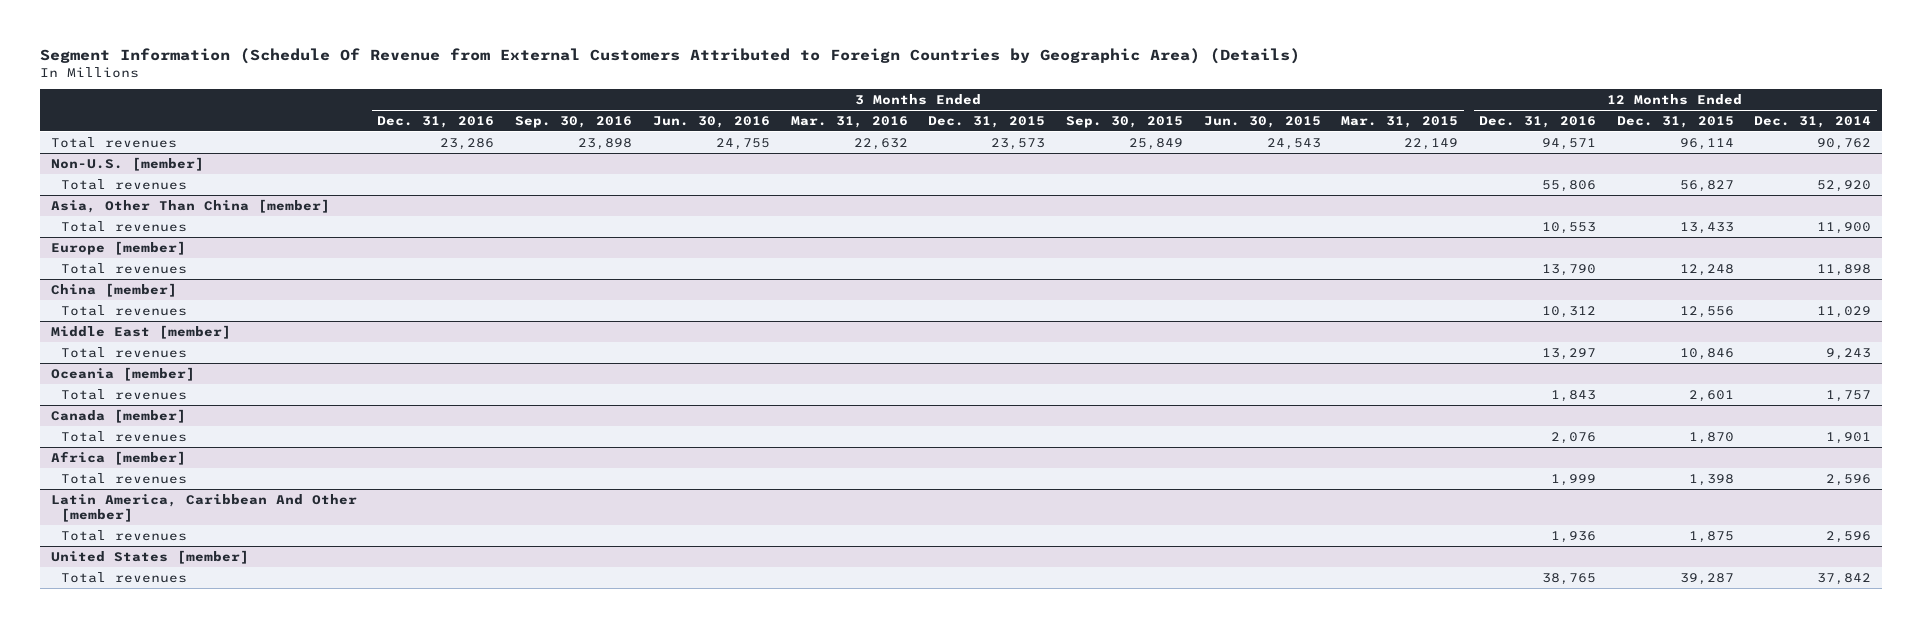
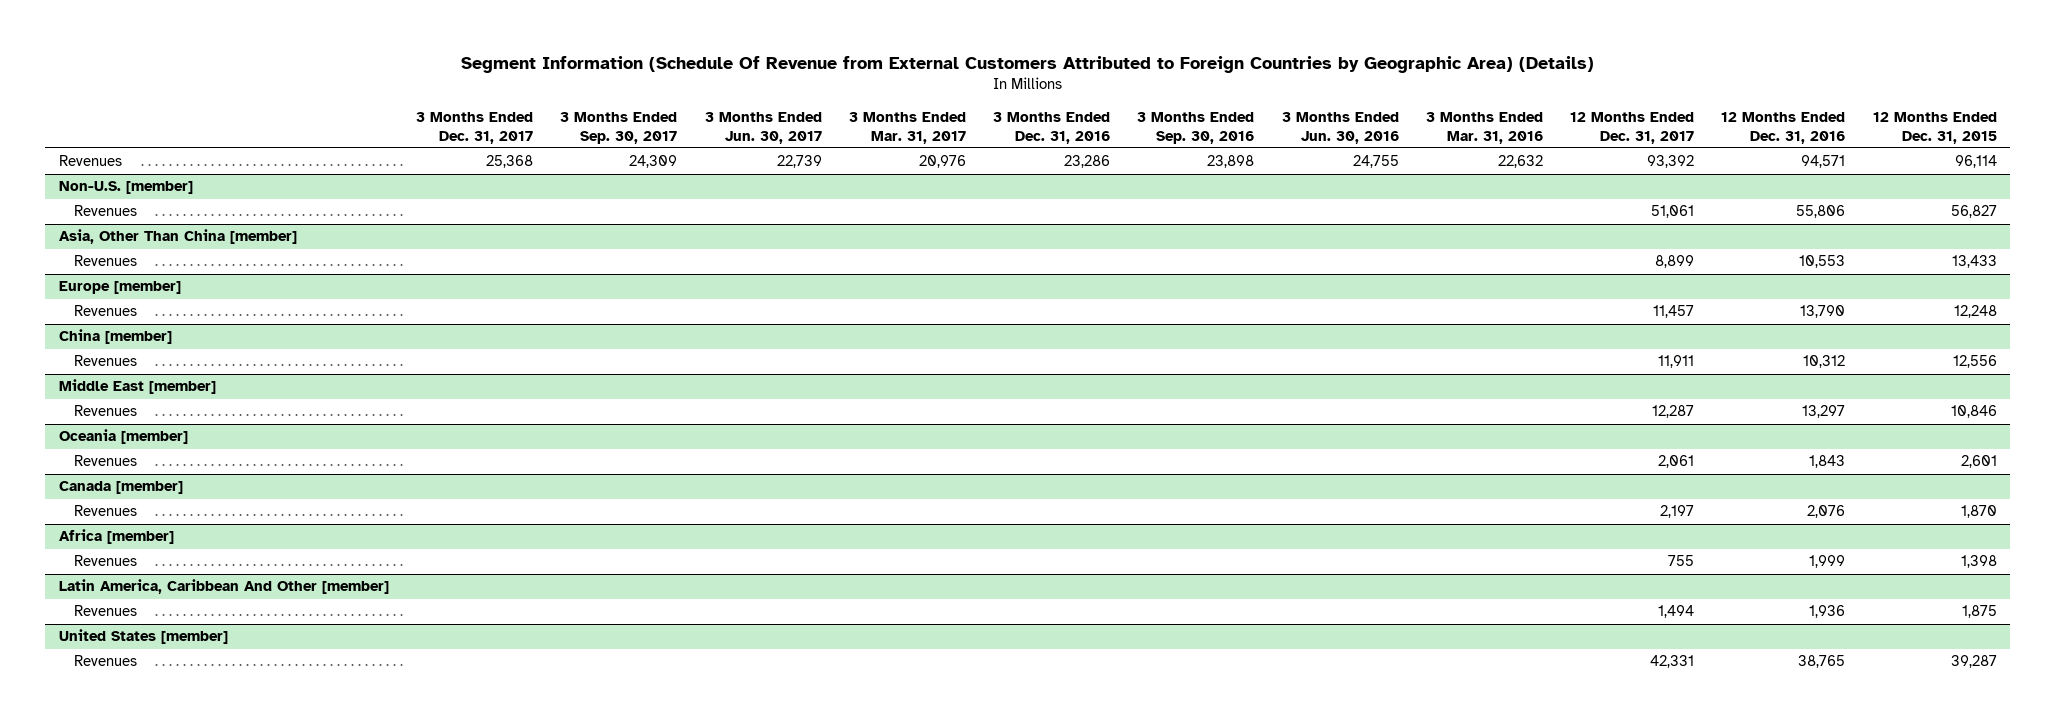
[928,115,1046,128] Dec. 31, 2015 -> none
[1065,115,1183,128] Sep. 30, 2015 -> none
[1203,115,1321,128] Jun. 30, 2015 -> none
[1341,115,1459,128] Mar. 31, 2015 -> none
[1754,115,1872,128] Dec. 31, 2014 -> none
none -> [416,111,534,144] 3 Months Ended Dec. 31, 2017
none -> [560,111,678,144] 3 Months Ended Sep. 30, 2017
none -> [704,111,822,144] 3 Months Ended Jun. 30, 2017
none -> [848,111,966,144] 3 Months Ended Mar. 31, 2017
none -> [1570,111,1695,144] 12 Months Ended Dec. 31, 2017
[50,136,177,148] Total revenues -> [58,155,122,167] Revenues
[60,178,187,190] Total revenues -> [73,205,137,217] Revenues
[60,220,187,232] Total revenues -> [73,255,137,267] Revenues
[60,262,187,274] Total revenues -> [73,305,137,317] Revenues
[60,304,187,316] Total revenues -> [73,355,137,367] Revenues
[60,346,187,358] Total revenues -> [73,405,137,417] Revenues
[60,388,187,400] Total revenues -> [73,455,137,467] Revenues
[60,430,187,442] Total revenues -> [73,505,137,517] Revenues
[60,472,187,484] Total revenues -> [73,555,137,567] Revenues
[60,529,187,541] Total revenues -> [73,605,137,617] Revenues
[60,571,187,583] Total revenues -> [73,655,137,667] Revenues

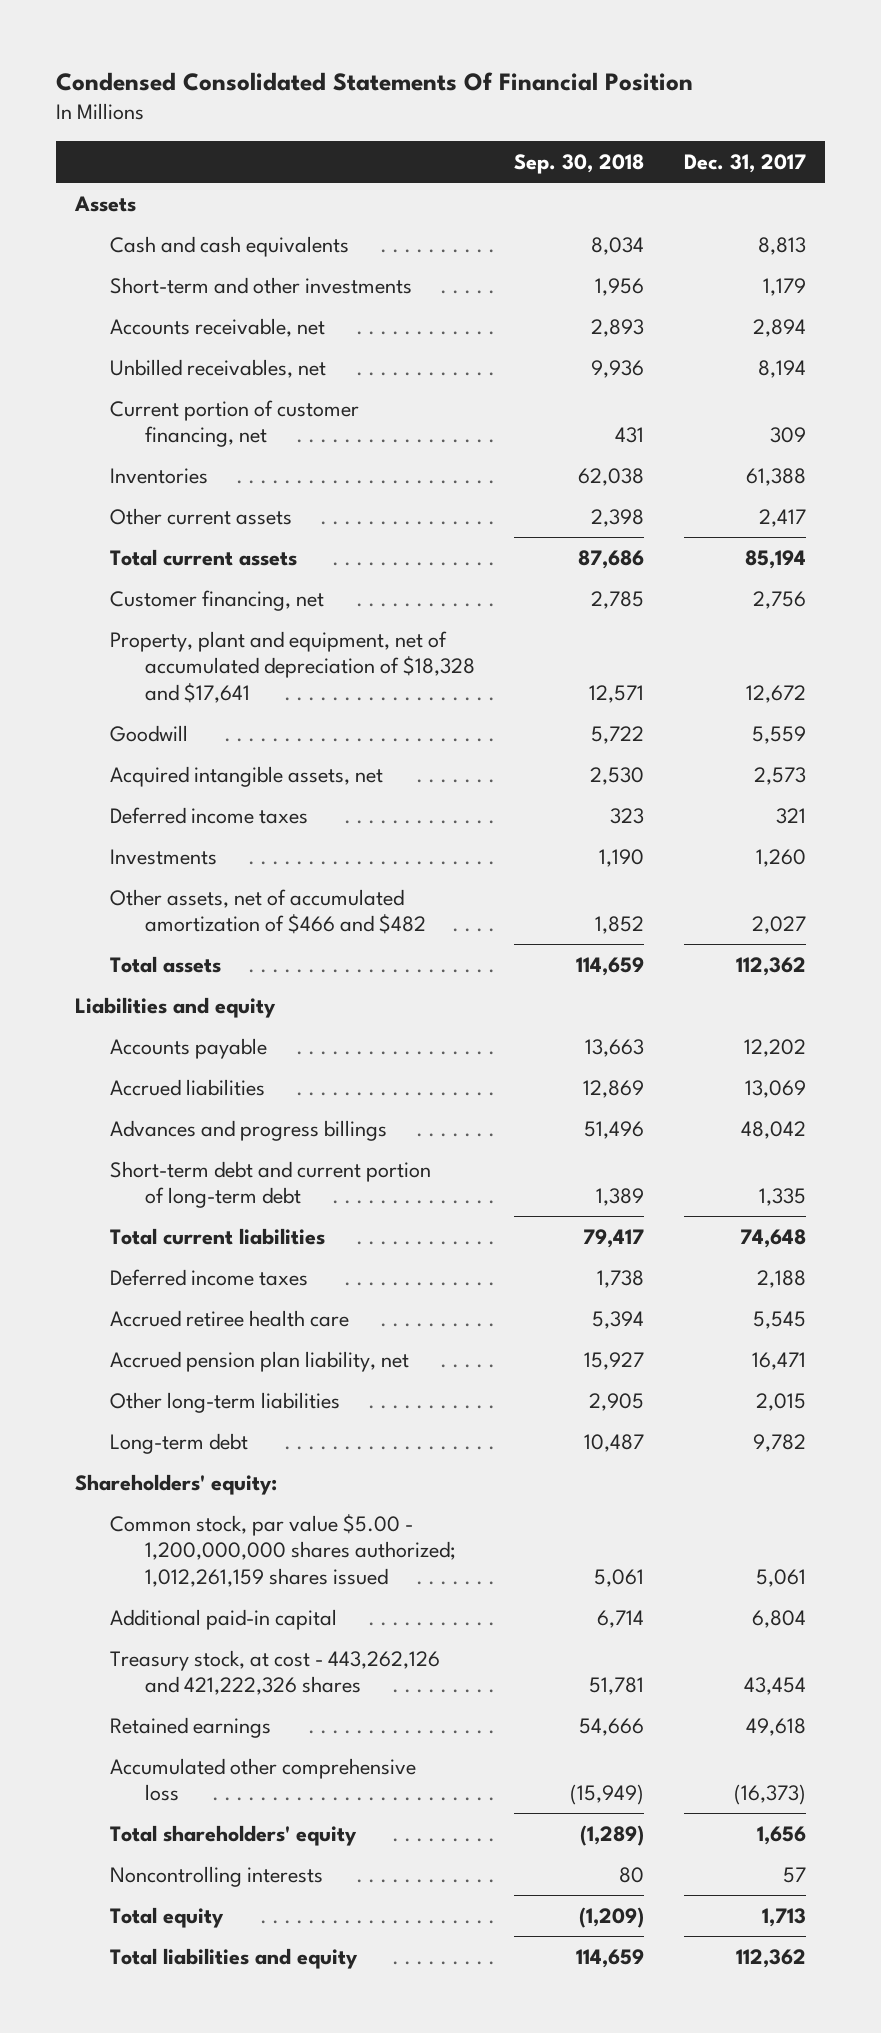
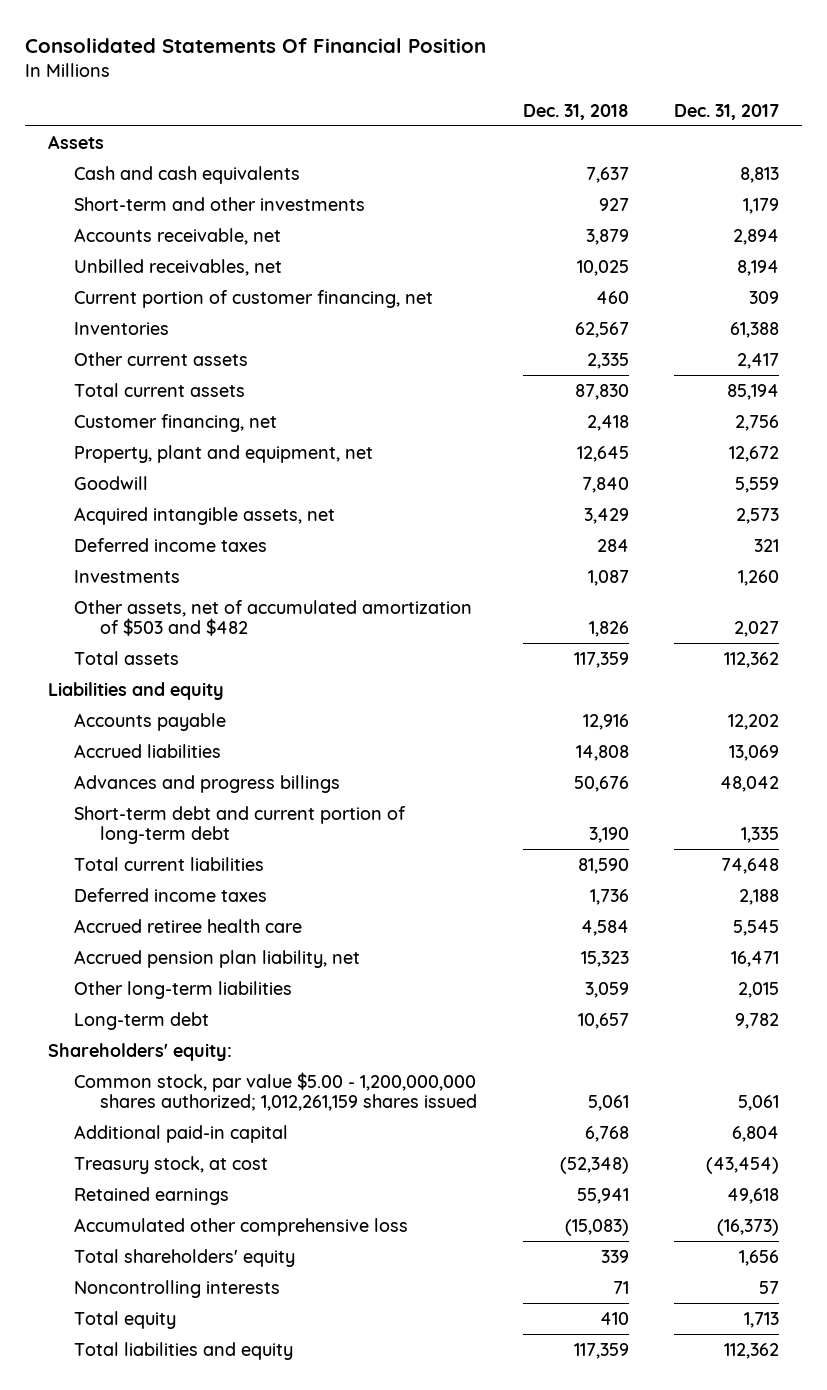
[55,71,693,91] Condensed Consolidated Statements Of Financial Position -> [25,38,487,54] Consolidated Statements Of Financial Position
[514,153,645,174] Sep. 30, 2018 -> none
none -> [522,103,629,120] Dec. 31, 2018
[110,630,475,703] Property, plant and equipment, net of accumulated depreciation of $18,328 and $17,641 -> [74,444,374,463] Property, plant and equipment, net
[110,888,426,935] Other assets, net of accumulated amortization of $466 and $482 -> [74,599,473,637] Other assets, net of accumulated amortization of $503 and $482
[110,1649,441,1696] Treasury stock, at cost - 443,262,126 and 421,222,326 shares -> [74,1155,269,1174] Treasury stock, at cost
[743,1677,806,1696] 43,454 -> [706,1156,780,1174] (43,454)

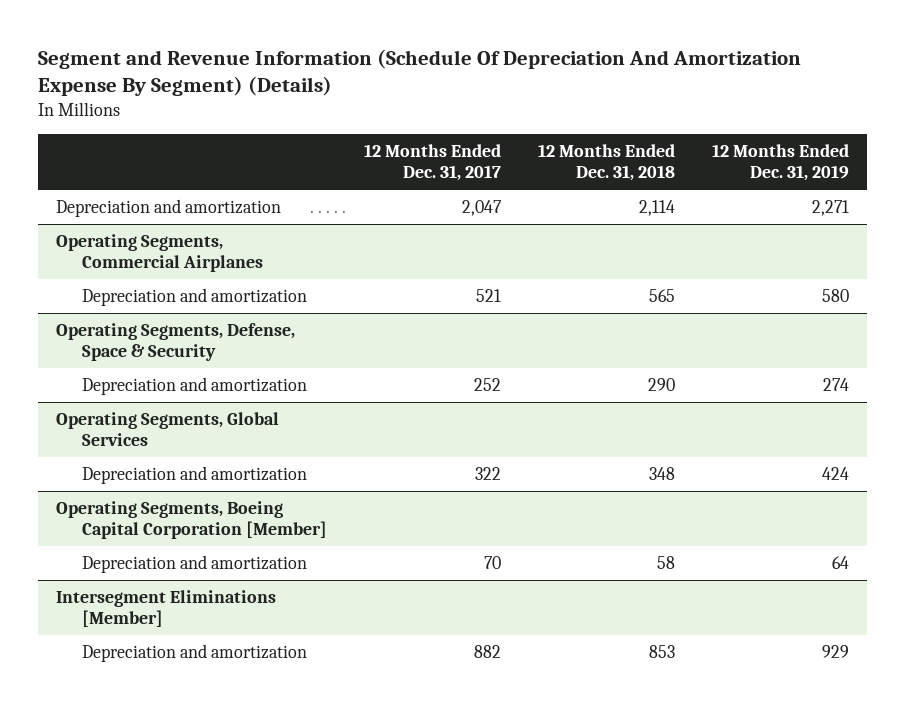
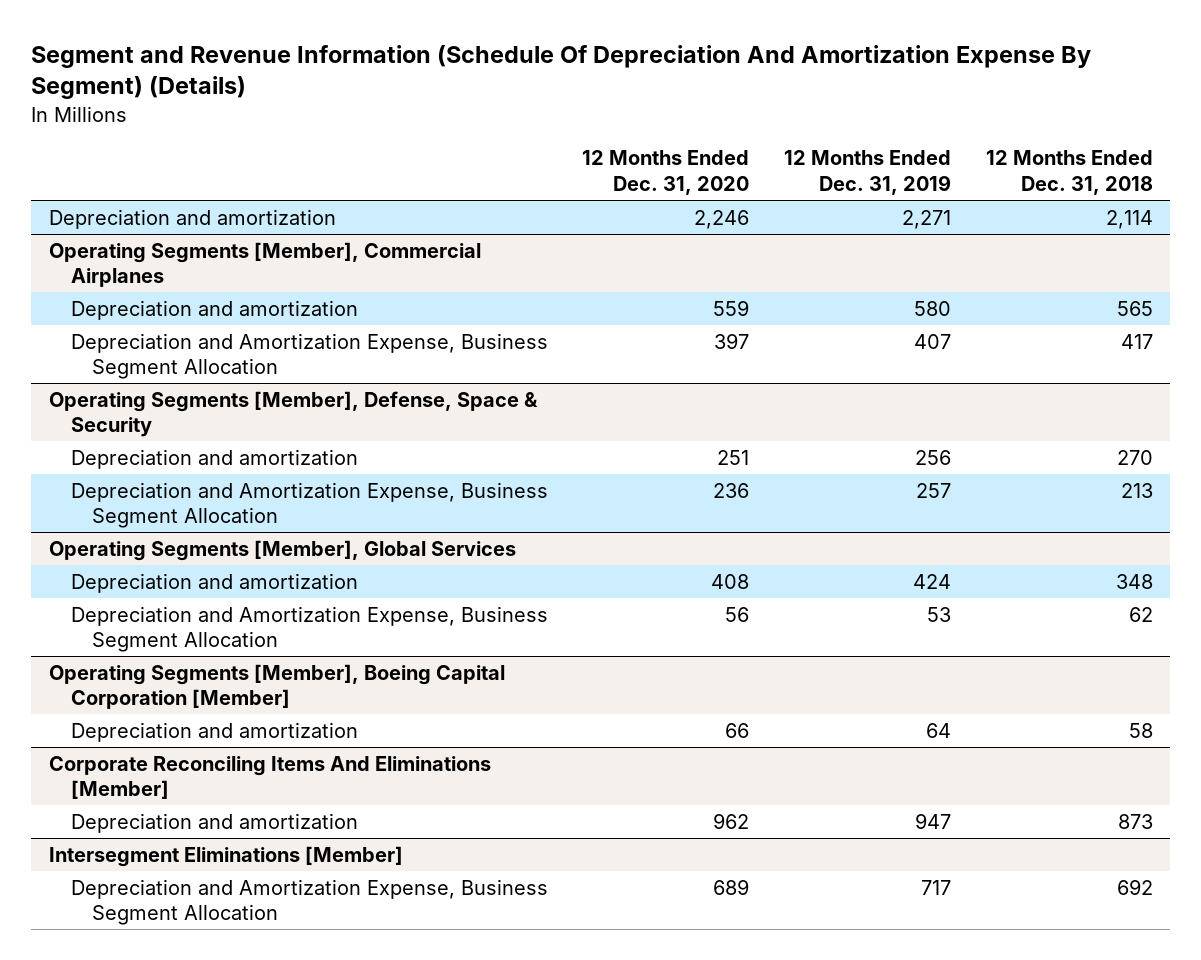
[364,143,502,182] 12 Months Ended Dec. 31, 2017 -> none
none -> [582,150,750,196] 12 Months Ended Dec. 31, 2020
[55,233,264,273] Operating Segments, Commercial Airplanes -> [48,241,481,288] Operating Segments [Member], Commercial Airplanes
none -> [70,332,548,380] Depreciation and Amortization Expense, Business Segment Allocation
[55,322,295,362] Operating Segments, Defense, Space & Security -> [48,390,538,438] Operating Segments [Member], Defense, Space & Security
[647,377,675,391] 290 -> [1116,449,1153,465] 270
[822,377,849,391] 274 -> [914,449,951,465] 256
none -> [70,481,548,529] Depreciation and Amortization Expense, Business Segment Allocation
[55,411,279,447] Operating Segments, Global Services -> [48,539,516,561] Operating Segments [Member], Global Services
none -> [70,605,548,653] Depreciation and Amortization Expense, Business Segment Allocation
[55,500,328,540] Operating Segments, Boeing Capital Corporation [Member] -> [48,663,505,710] Operating Segments [Member], Boeing Capital Corporation [Member]
none -> [48,755,491,800] Corporate Reconciling Items And Eliminations [Member]
none -> [70,812,358,833] Depreciation and amortization
[82,643,308,662] Depreciation and amortization -> none
none -> [70,878,548,926] Depreciation and Amortization Expense, Business Segment Allocation

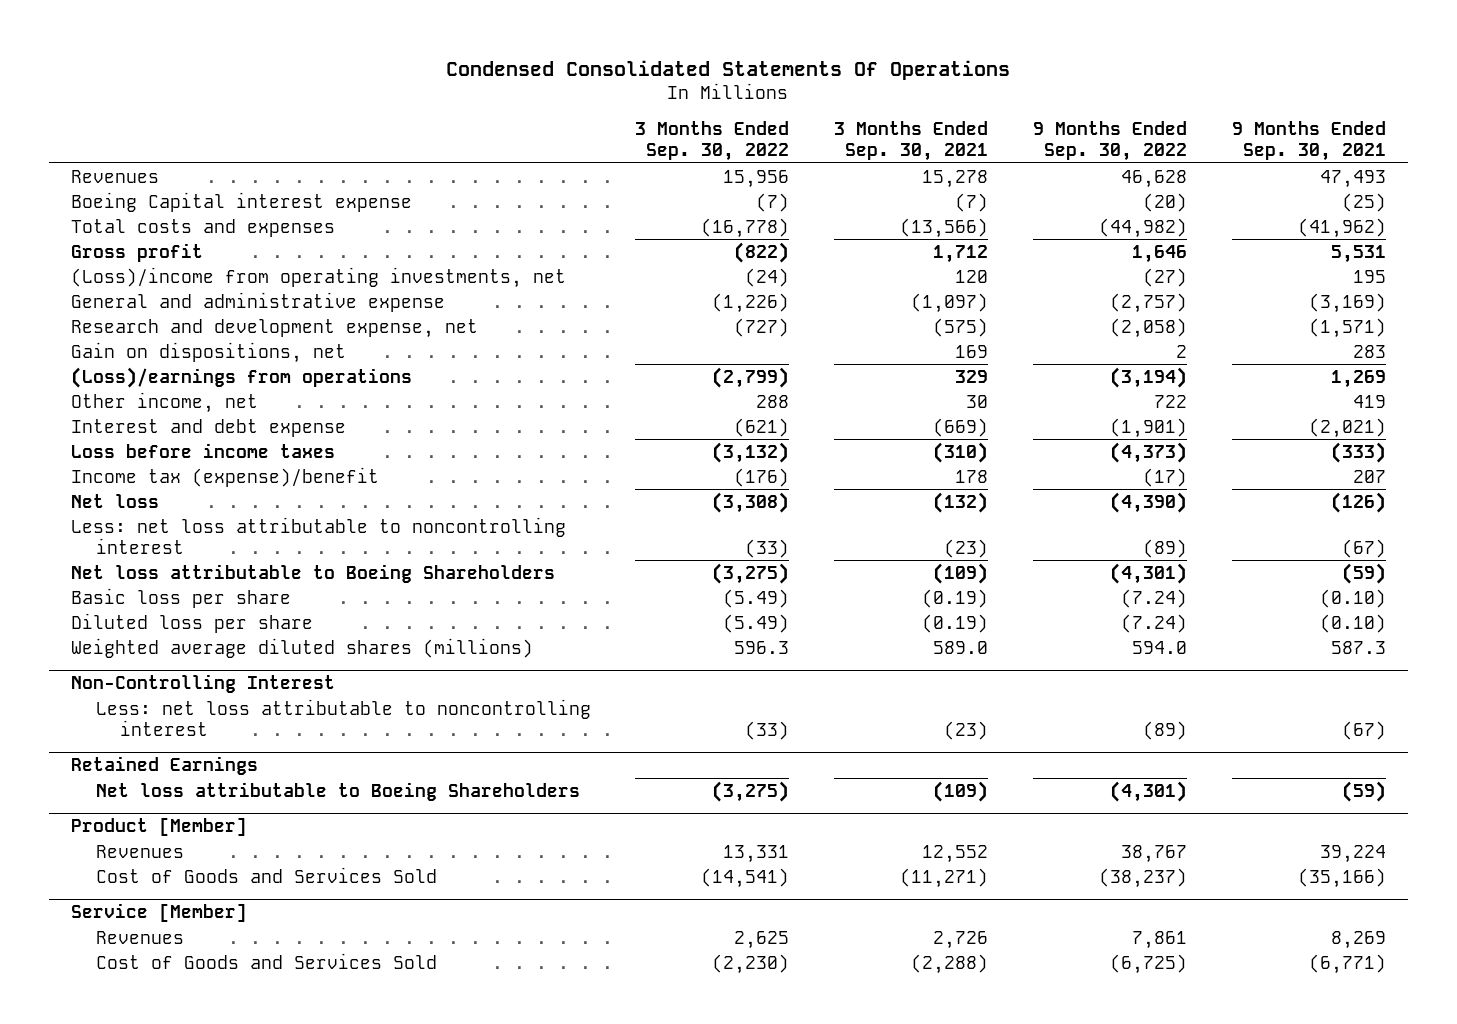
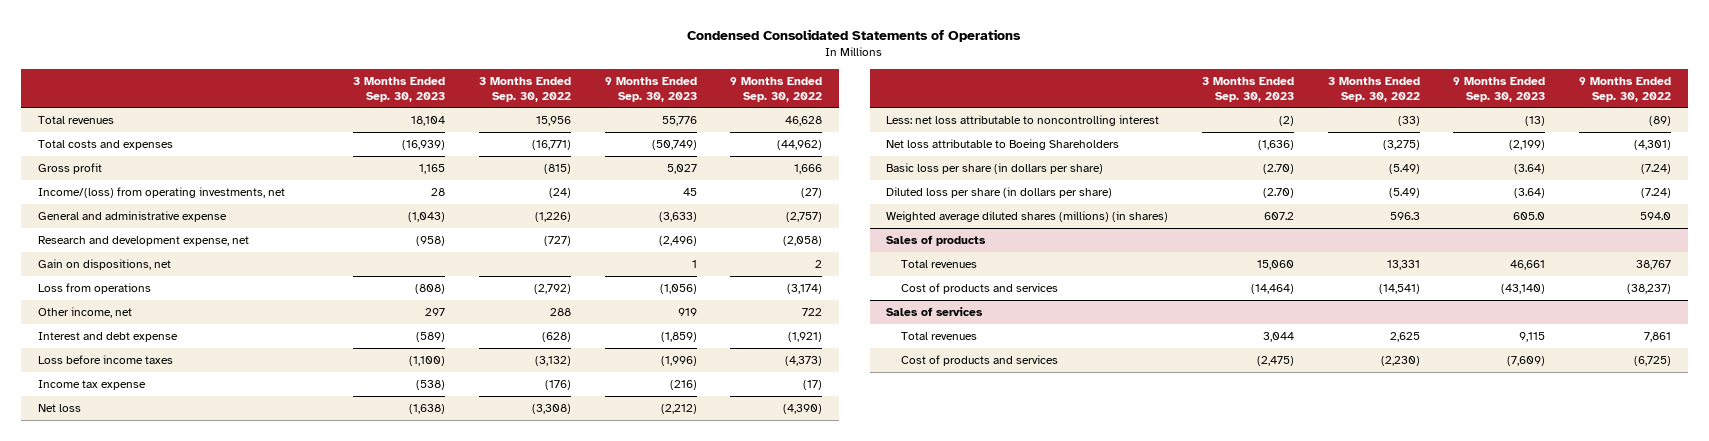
[446,59,1011,80] Condensed Consolidated Statements Of Operations -> [687,28,1022,42] Condensed Consolidated Statements of Operations
[834,121,989,161] 3 Months Ended Sep. 30, 2021 -> none
[1231,121,1386,161] 9 Months Ended Sep. 30, 2021 -> none
none -> [353,76,446,102] 3 Months Ended Sep. 30, 2023
none -> [604,76,697,102] 9 Months Ended Sep. 30, 2023
[71,191,413,212] Boeing Capital interest expense -> none
[71,169,160,183] Revenues -> [37,116,114,125] Total revenues
[701,217,790,238] (16,778) -> [531,140,571,151] (16,771)
[1098,217,1187,238] (44,982) -> [777,140,823,151] (44,962)
[734,241,790,263] (822) -> [543,164,571,175] (815)
[1131,244,1187,263] 1,646 -> [794,164,823,175] 1,666
[71,266,567,288] (Loss)/income from operating investments, net -> [37,187,285,199] Income/(loss) from operating investments, net
[71,366,413,388] (Loss)/earnings from operations -> [37,283,151,295] Loss from operations
[712,366,790,388] (2,799) -> [533,284,571,295] (2,792)
[1109,366,1187,388] (3,194) -> [787,284,823,295] (3,174)
[734,417,790,437] (621) -> [541,332,571,343] (628)
[1109,417,1187,438] (1,901) -> [788,332,823,343] (1,921)
[71,466,380,487] Income tax (expense)/benefit -> [37,380,146,391] Income tax expense
[71,674,336,694] Non-Controlling Interest -> none
[95,698,591,736] Less: net loss attributable to noncontrolling interest -> none
[71,756,259,776] Retained Earnings -> none
[95,781,580,801] Net loss attributable to Boeing Shareholders -> none
[71,587,292,608] Basic loss per share -> [886,163,1104,175] Basic loss per share (in dollars per share)
[71,612,314,633] Diluted loss per share -> [886,187,1113,199] Diluted loss per share (in dollars per share)
[71,637,534,658] Weighted average diluted shares (millions) -> [886,211,1169,223] Weighted average diluted shares (millions) (in shares)
[71,817,248,837] Product [Member] -> [886,235,987,247] Sales of products
[95,844,184,858] Revenues -> [901,260,978,269] Total revenues
[95,866,437,883] Cost of Goods and Services Sold -> [901,283,1059,295] Cost of products and services
[71,903,248,923] Service [Member] -> [886,307,984,317] Sales of services
[95,930,184,944] Revenues -> [901,332,978,341] Total revenues
[95,952,437,969] Cost of Goods and Services Sold -> [901,355,1059,367] Cost of products and services

